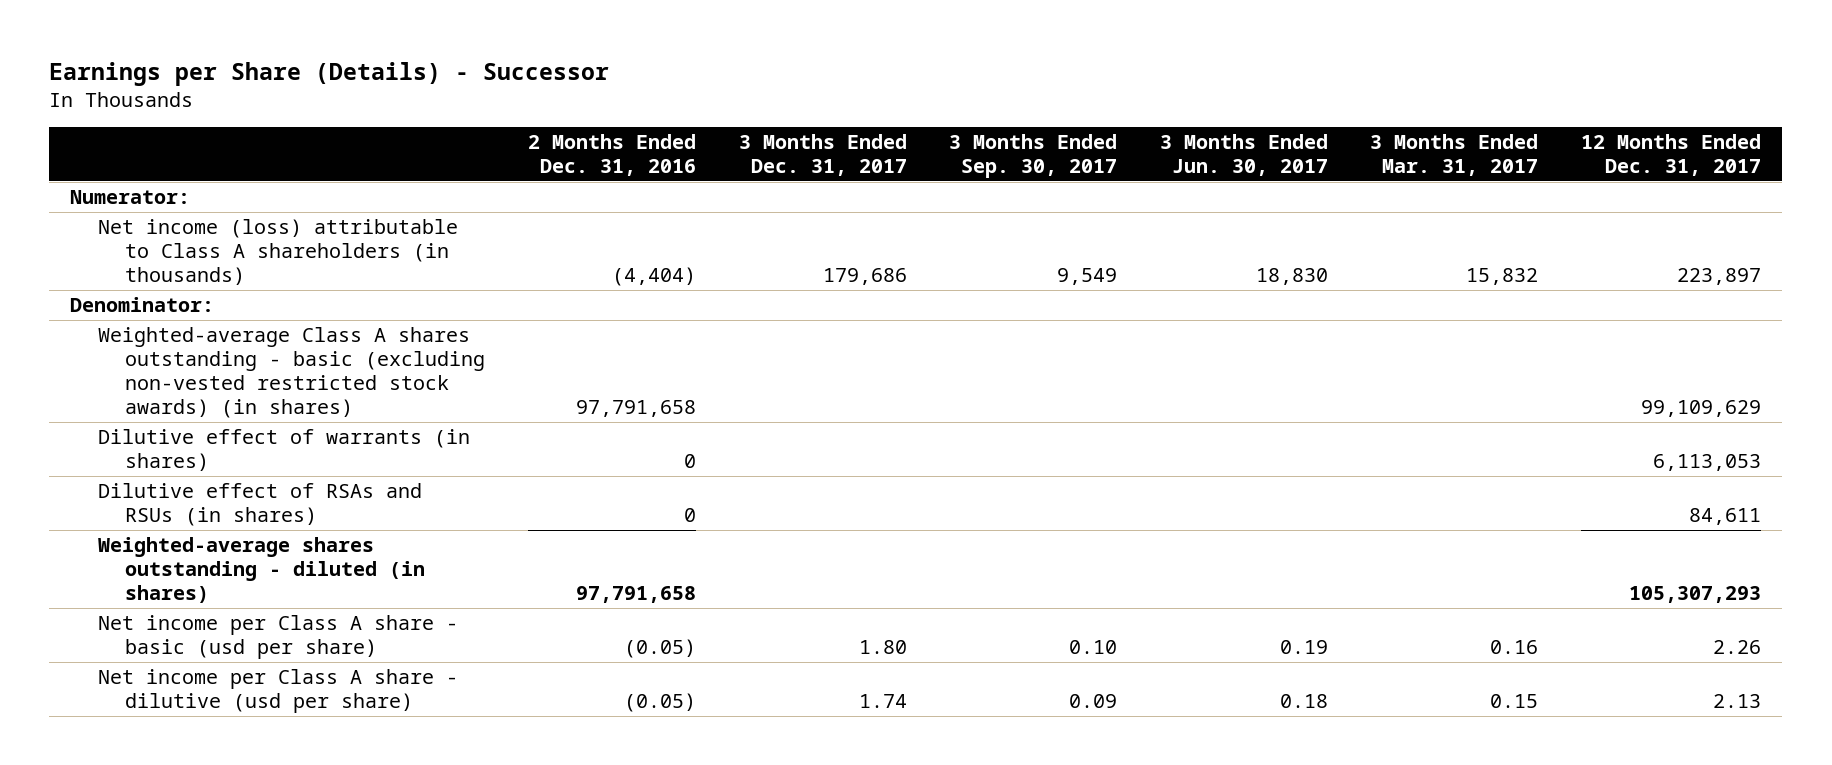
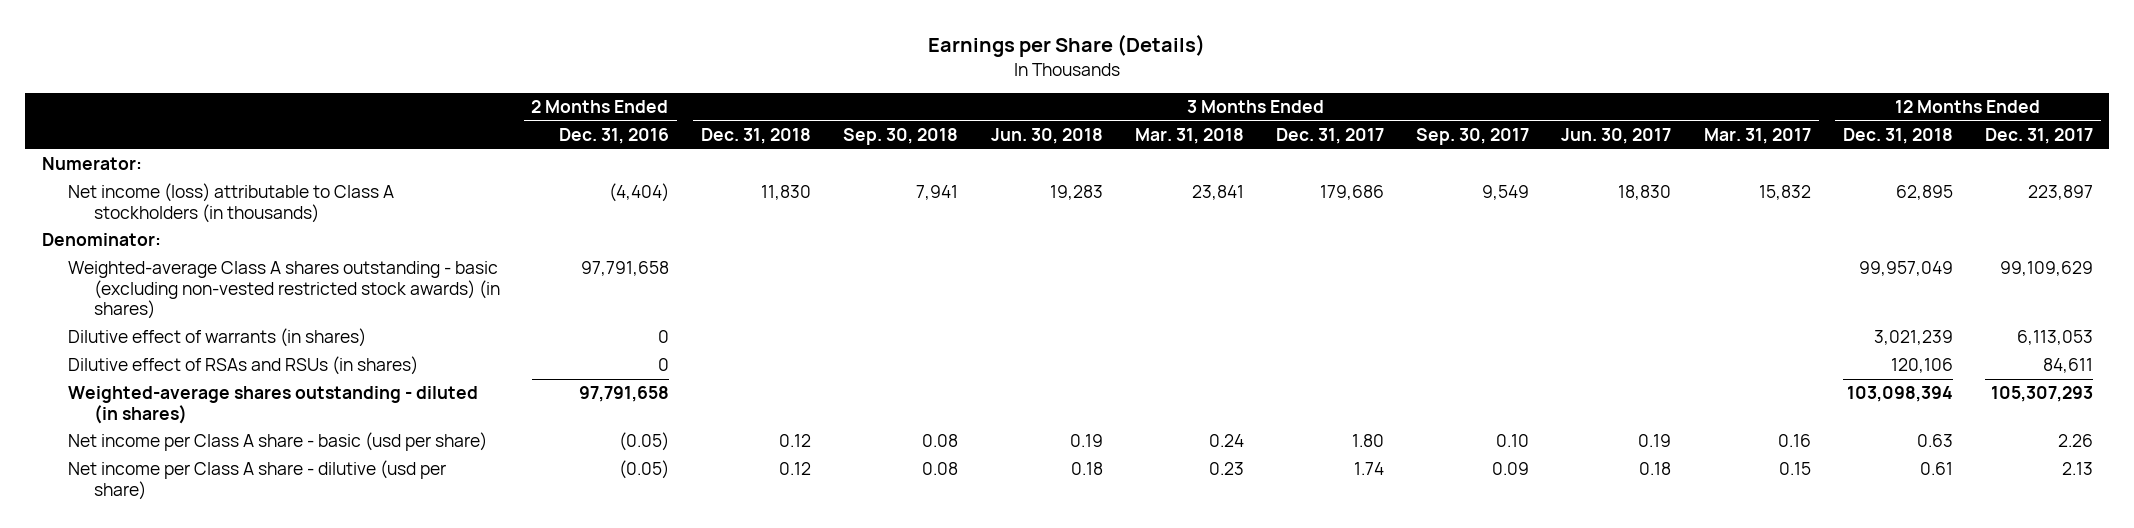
[49,62,610,87] Earnings per Share (Details) - Successor -> [928,34,1206,58] Earnings per Share (Details)
none -> [701,128,812,145] Dec. 31, 2018
none -> [843,128,959,146] Sep. 30, 2018
none -> [990,128,1103,145] Jun. 30, 2018
none -> [1134,128,1244,145] Mar. 31, 2018
none -> [1842,128,1953,145] Dec. 31, 2018
[97,219,458,285] Net income (loss) attributable to Class A shareholders (in thousands) -> [67,183,394,223] Net income (loss) attributable to Class A stockholders (in thousands)

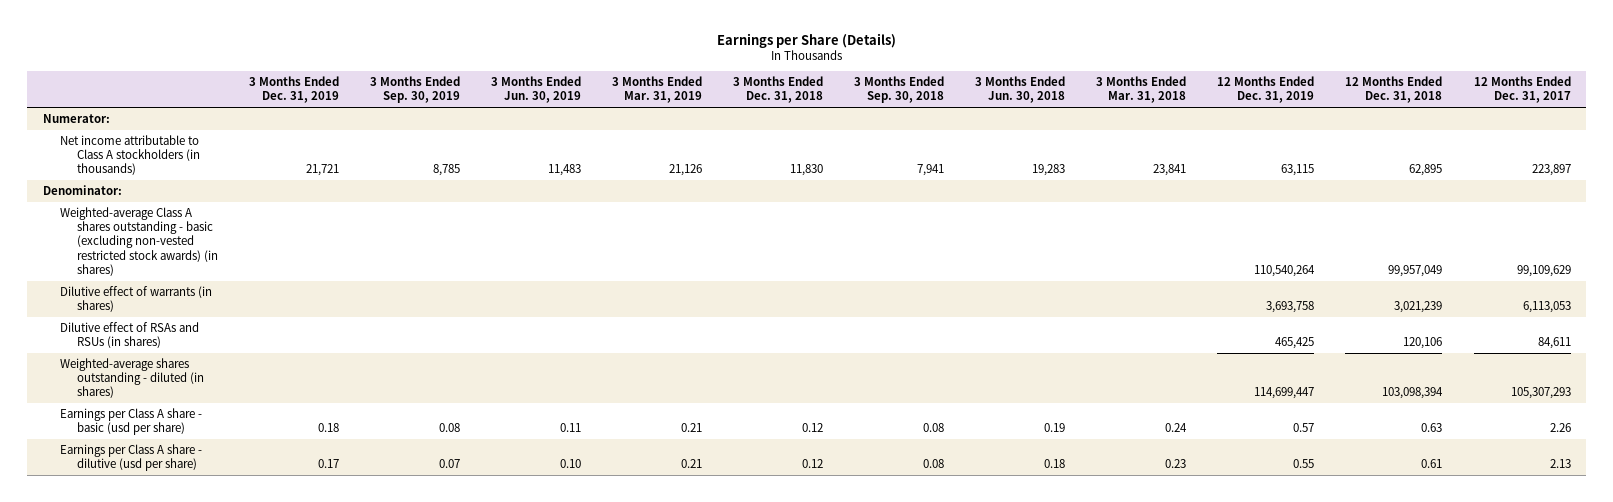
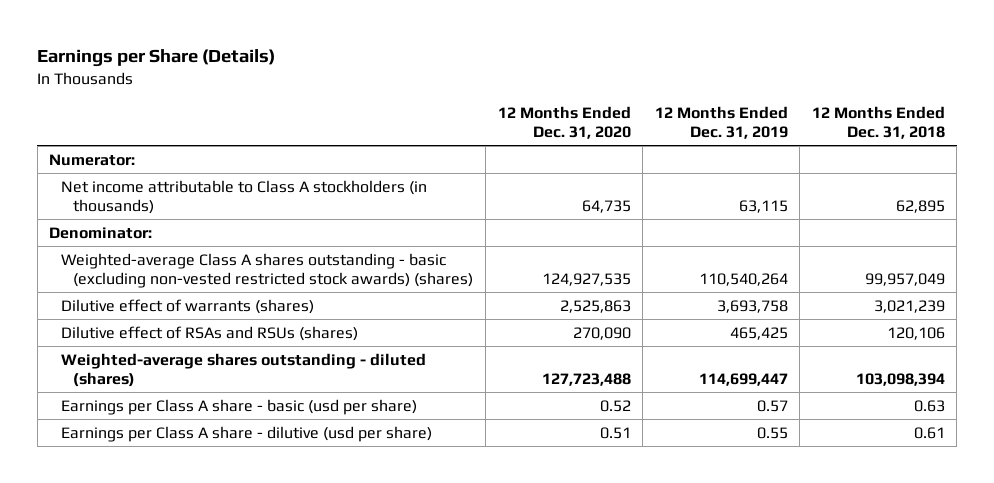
[248,76,339,104] 3 Months Ended Dec. 31, 2019 -> none
[369,76,460,104] 3 Months Ended Sep. 30, 2019 -> none
[490,76,581,104] 3 Months Ended Jun. 30, 2019 -> none
[611,76,702,104] 3 Months Ended Mar. 31, 2019 -> none
[732,76,823,104] 3 Months Ended Dec. 31, 2018 -> none
[854,76,945,104] 3 Months Ended Sep. 30, 2018 -> none
[975,76,1066,104] 3 Months Ended Jun. 30, 2018 -> none
[1096,76,1187,104] 3 Months Ended Mar. 31, 2018 -> none
[1473,76,1571,104] 12 Months Ended Dec. 31, 2017 -> none
none -> [497,106,631,140] 12 Months Ended Dec. 31, 2020
[59,207,218,276] Weighted-average Class A shares outstanding - basic (excluding non-vested restricted stock awards) (in shares) -> [61,252,474,288] Weighted-average Class A shares outstanding - basic (excluding non-vested restricted stock awards) (shares)
[59,286,212,313] Dilutive effect of warrants (in shares) -> [61,298,315,314] Dilutive effect of warrants (shares)
[59,322,199,349] Dilutive effect of RSAs and RSUs (in shares) -> [61,325,359,341] Dilutive effect of RSAs and RSUs (shares)
[59,358,204,399] Weighted-average shares outstanding - diluted (in shares) -> [61,352,427,387] Weighted-average shares outstanding - diluted (shares)

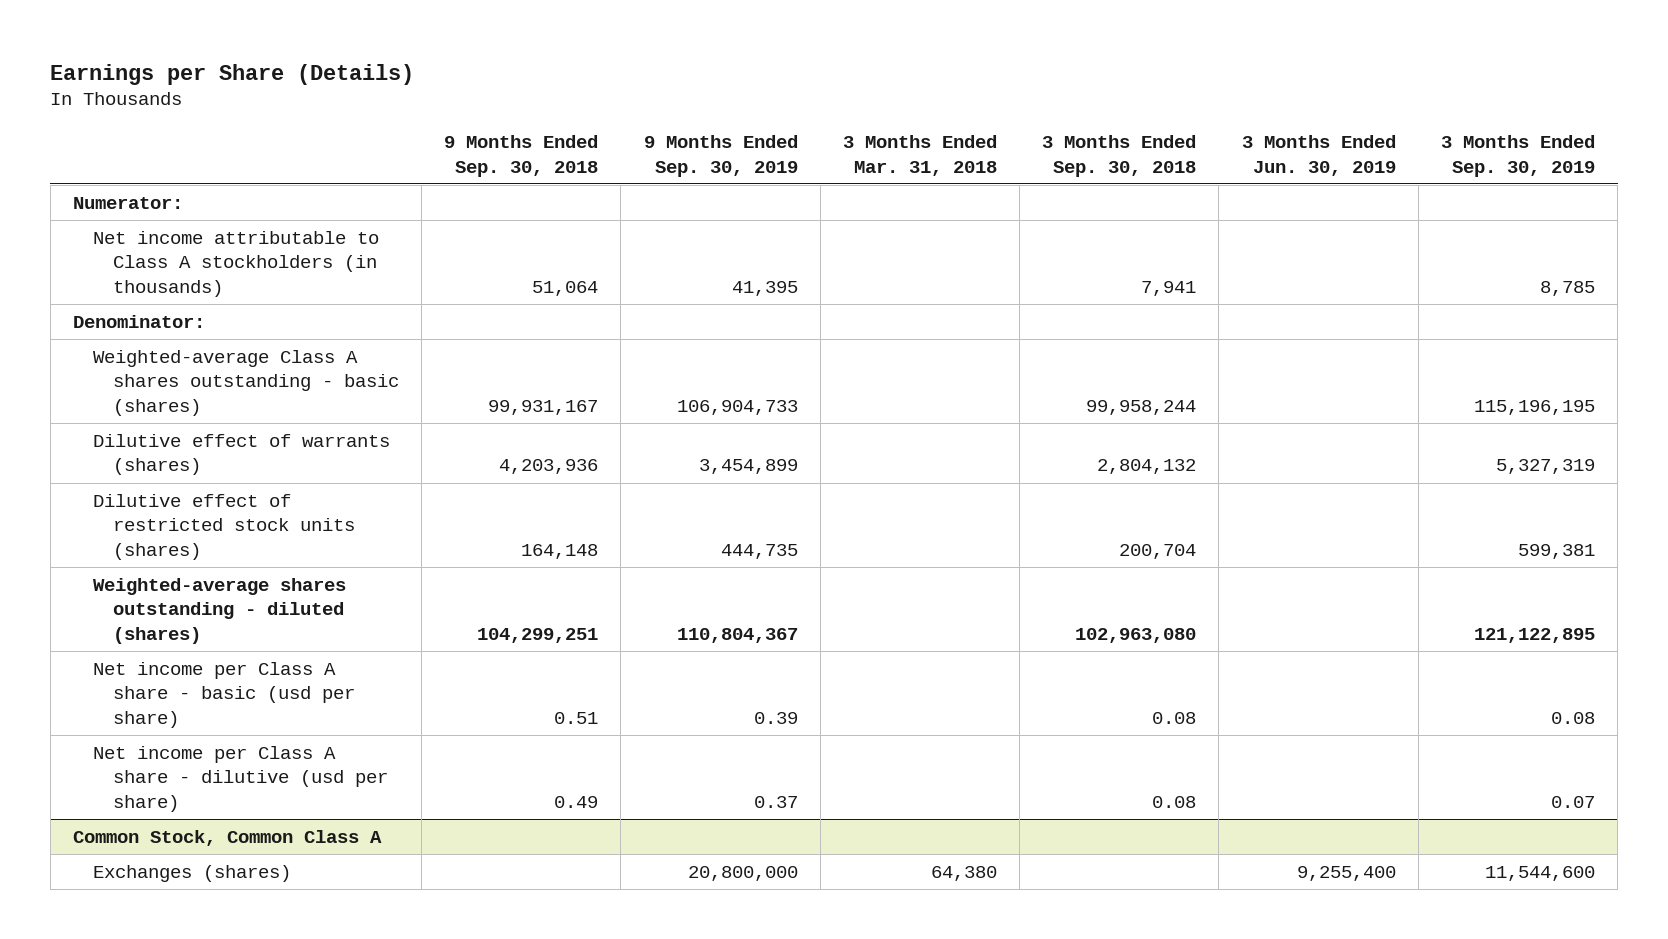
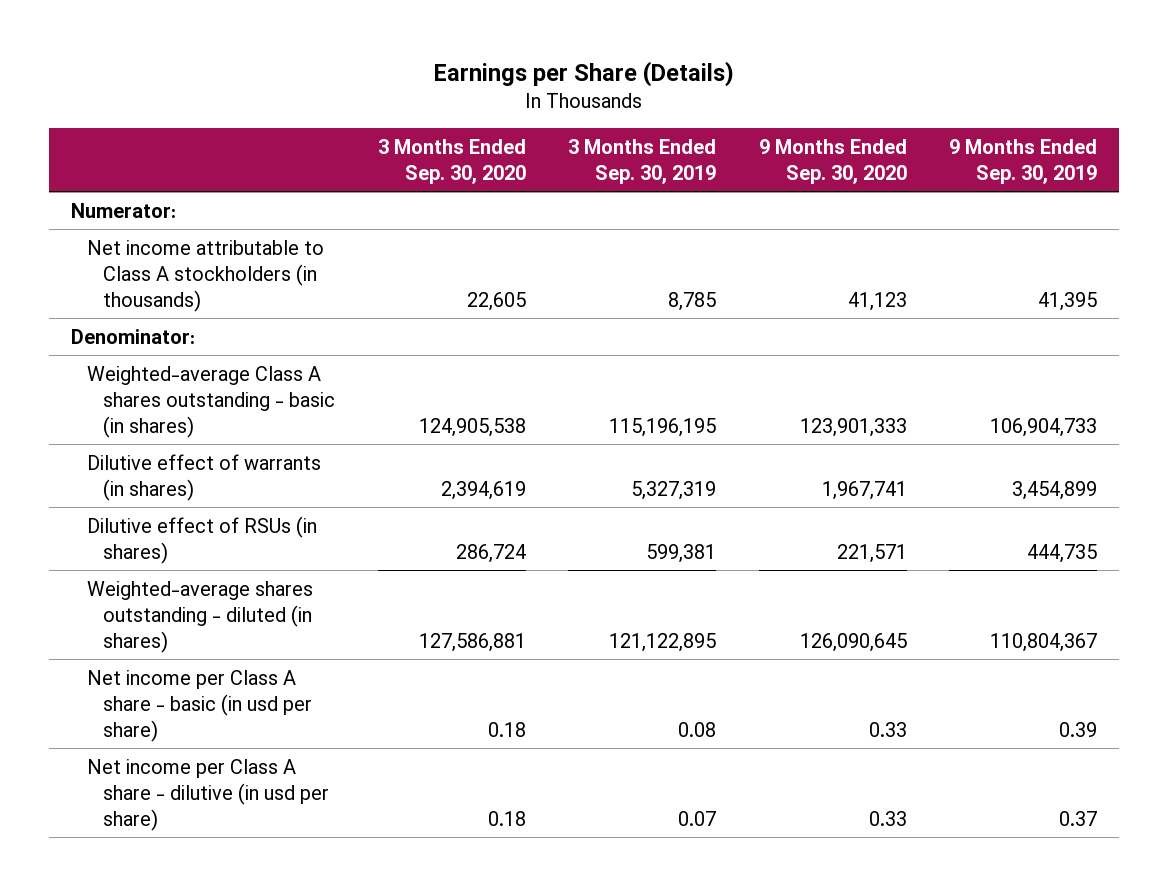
[444,135,599,177] 9 Months Ended Sep. 30, 2018 -> none
[842,135,997,176] 3 Months Ended Mar. 31, 2018 -> none
[1042,135,1197,177] 3 Months Ended Sep. 30, 2018 -> none
[1241,135,1396,176] 3 Months Ended Jun. 30, 2019 -> none
none -> [377,138,526,184] 3 Months Ended Sep. 30, 2020
none -> [758,138,907,184] 9 Months Ended Sep. 30, 2020
[73,829,383,846] Common Stock, Common Class A -> none
[93,864,292,882] Exchanges (shares) -> none
[93,349,400,416] Weighted-average Class A shares outstanding - basic (shares) -> [86,365,336,438] Weighted-average Class A shares outstanding - basic (in shares)
[93,433,391,476] Dilutive effect of warrants (shares) -> [86,453,321,501] Dilutive effect of warrants (in shares)
[93,493,356,560] Dilutive effect of restricted stock units (shares) -> [86,515,317,564] Dilutive effect of RSUs (in shares)
[93,577,347,644] Weighted-average shares outstanding - diluted (shares) -> [86,580,313,653] Weighted-average shares outstanding - diluted (in shares)
[93,661,356,728] Net income per Class A share - basic (usd per share) -> [86,669,313,742] Net income per Class A share - basic (in usd per share)
[93,745,389,812] Net income per Class A share - dilutive (usd per share) -> [86,758,330,831] Net income per Class A share - dilutive (in usd per share)

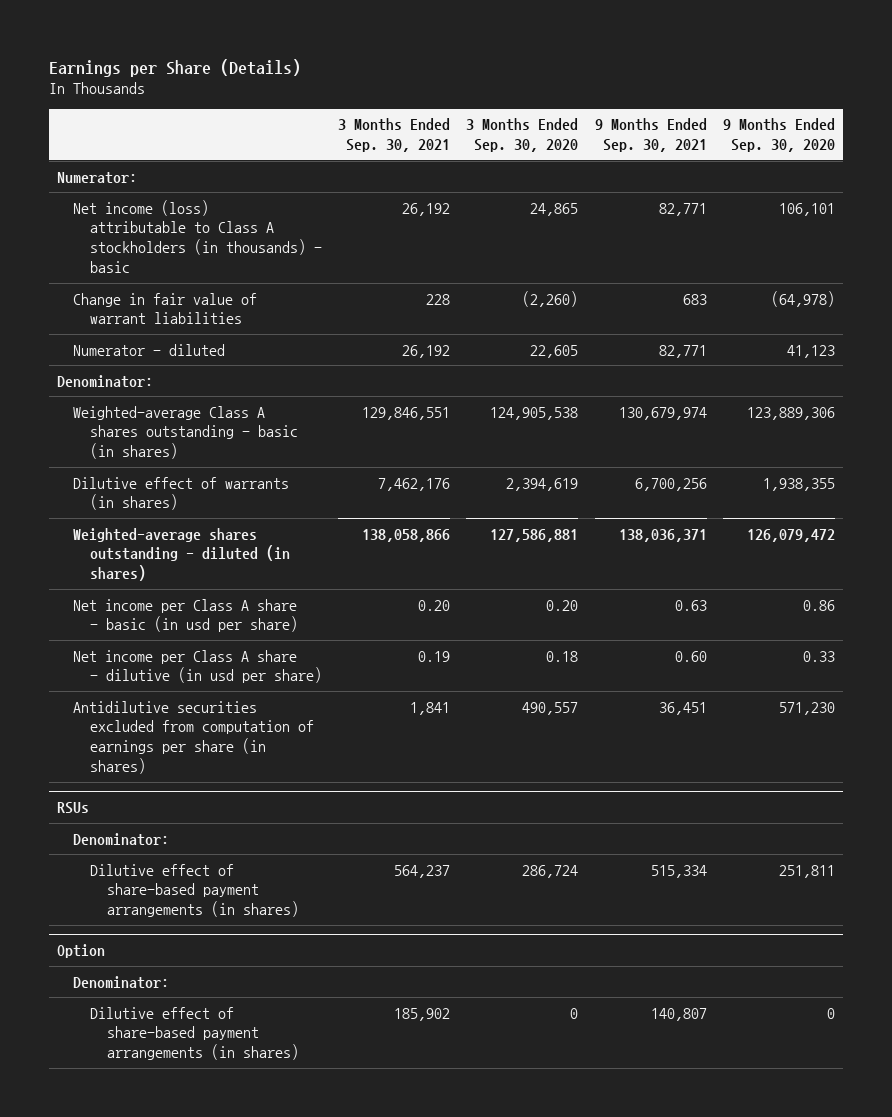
[568,138,717,184] 3 Months Ended Sep. 30, 2019 -> none
[949,138,1098,184] 9 Months Ended Sep. 30, 2019 -> none
none -> [338,118,451,152] 3 Months Ended Sep. 30, 2021
none -> [594,118,707,152] 9 Months Ended Sep. 30, 2021
[86,239,324,312] Net income attributable to Class A stockholders (in thousands) -> [73,199,322,273] Net income (loss) attributable to Class A stockholders (in thousands) - basic
[466,291,526,311] 22,605 -> [530,202,579,216] 24,865
[847,291,907,311] 41,123 -> [779,202,836,216] 106,101
none -> [73,292,258,325] Change in fair value of warrant liabilities
none -> [73,343,226,356] Numerator - diluted
[86,515,317,564] Dilutive effect of RSUs (in shares) -> none
[799,417,907,437] 123,901,333 -> [747,406,836,420] 123,889,306
[821,480,907,500] 1,967,741 -> [763,477,836,491] 1,938,355
[799,632,907,652] 126,090,645 -> [747,528,836,542] 126,079,472
[487,721,526,737] 0.18 -> [546,599,579,611] 0.20
[868,721,907,737] 0.33 -> [803,599,836,611] 0.86
none -> [73,700,314,774] Antidilutive securities excluded from computation of earnings per share (in shares)
none -> [56,802,89,815] RSUs
none -> [73,832,170,846] Denominator:
none -> [89,863,299,918] Dilutive effect of share-based payment arrangements (in shares)
none -> [56,944,105,959] Option
none -> [73,975,170,989] Denominator:
none -> [89,1006,299,1061] Dilutive effect of share-based payment arrangements (in shares)

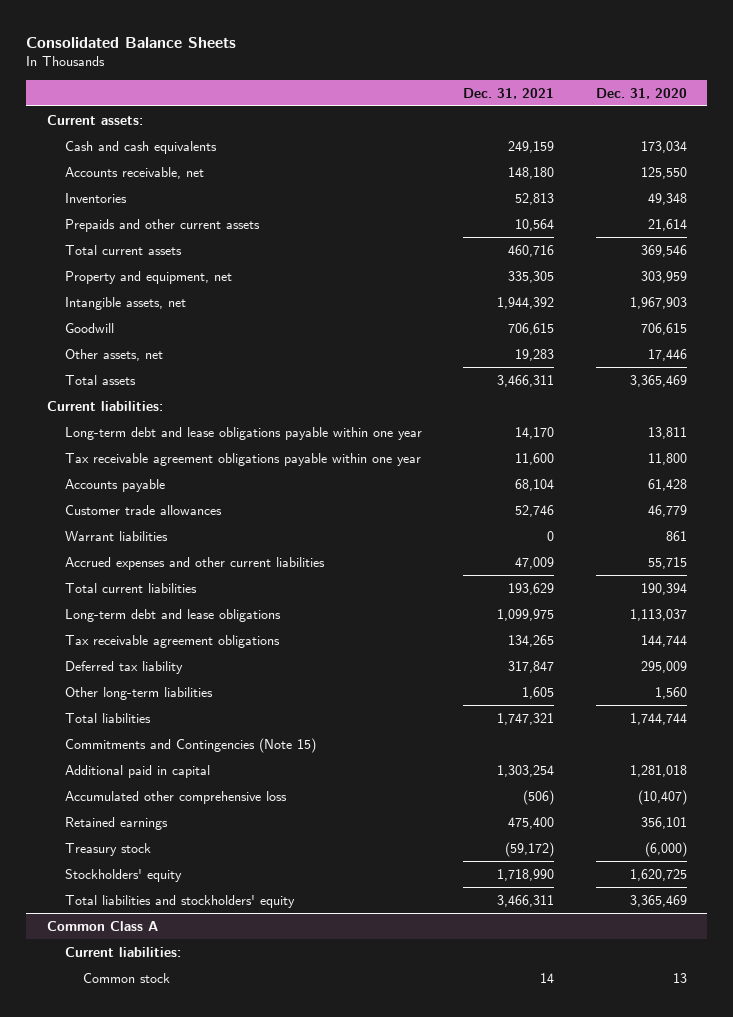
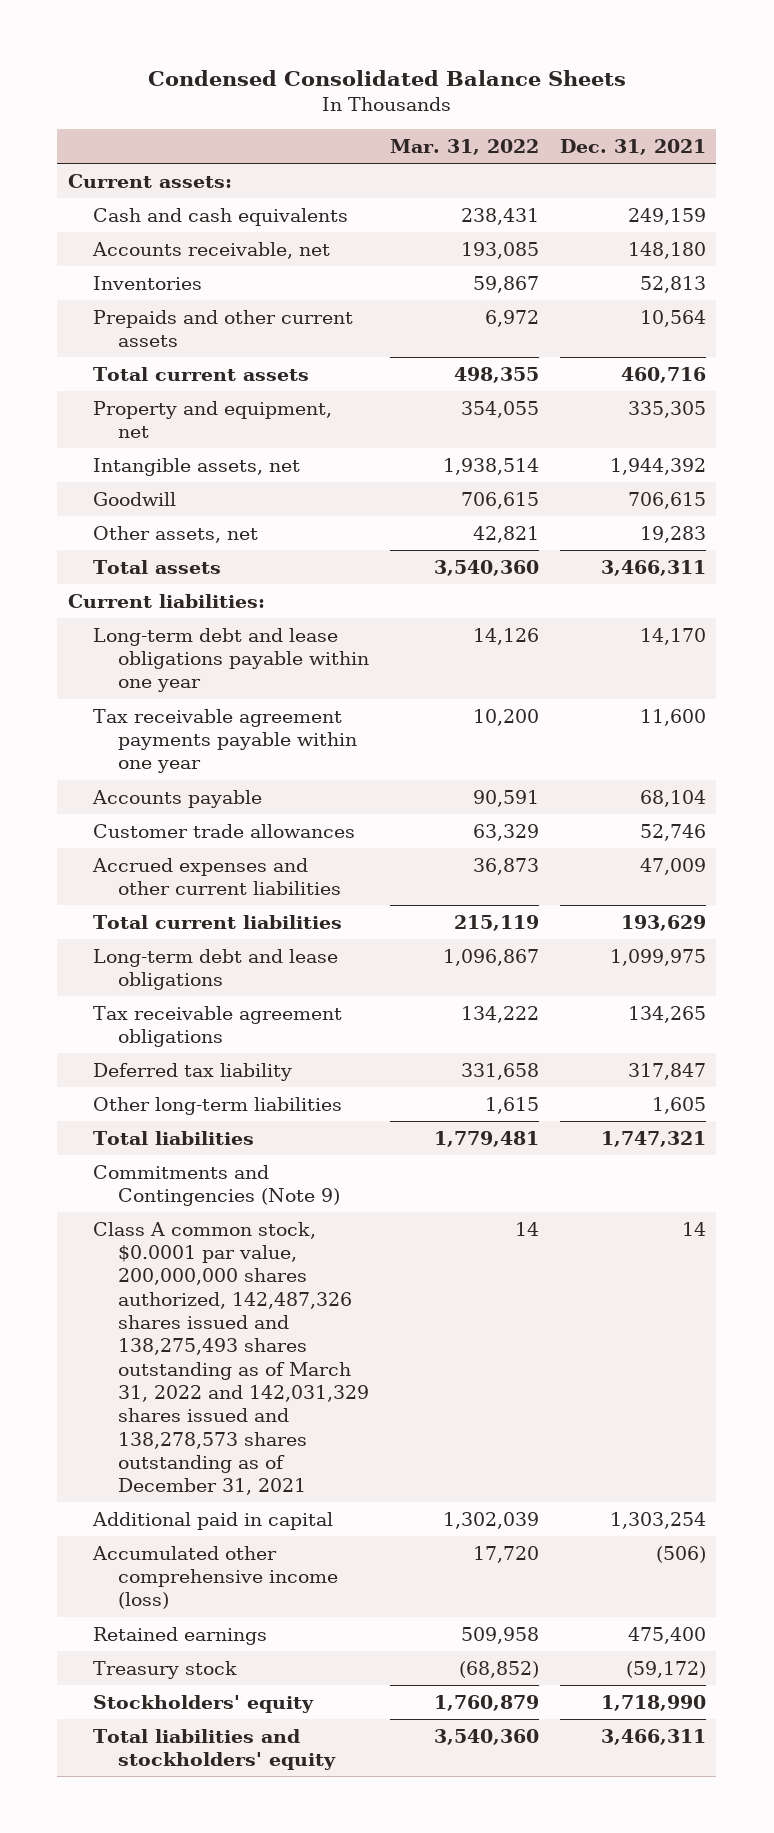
[26,36,237,48] Consolidated Balance Sheets -> [147,69,626,86] Condensed Consolidated Balance Sheets
[595,87,687,99] Dec. 31, 2020 -> none
none -> [390,138,540,155] Mar. 31, 2022
[65,452,422,466] Tax receivable agreement obligations payable within one year -> [92,708,358,774] Tax receivable agreement payments payable within one year
[65,530,169,541] Warrant liabilities -> none
[65,737,317,753] Commitments and Contingencies (Note 15) -> [92,1164,341,1207] Commitments and Contingencies (Note 9)
none -> [92,1221,370,1496] Class A common stock, $0.0001 par value, 200,000,000 shares authorized, 142,487,326 shares issued and 138,275,493 shares outstanding as of March 31, 2022 and 142,031,329 shares issued and 138,278,573 shares outstanding as of December 31, 2021
[65,790,288,804] Accumulated other comprehensive loss -> [91,1545,339,1610] Accumulated other comprehensive income (loss)
[46,920,158,931] Common Class A -> none
[65,946,182,957] Current liabilities: -> none
[83,972,171,983] Common stock -> none

